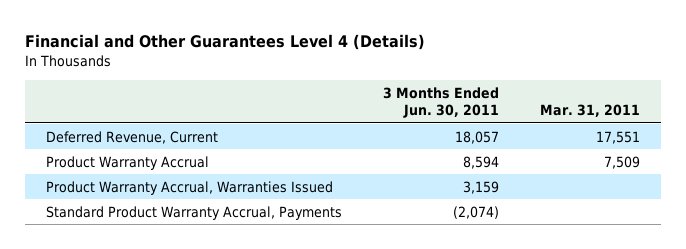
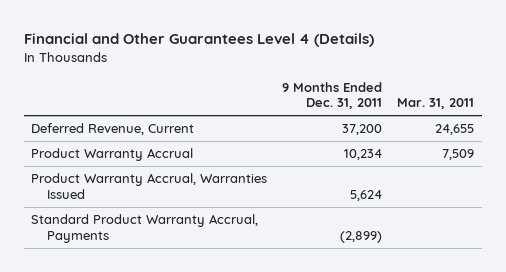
[382,86,499,119] 3 Months Ended Jun. 30, 2011 -> none
none -> [282,81,383,110] 9 Months Ended Dec. 31, 2011
[596,130,641,144] 17,551 -> [435,124,475,136] 24,655

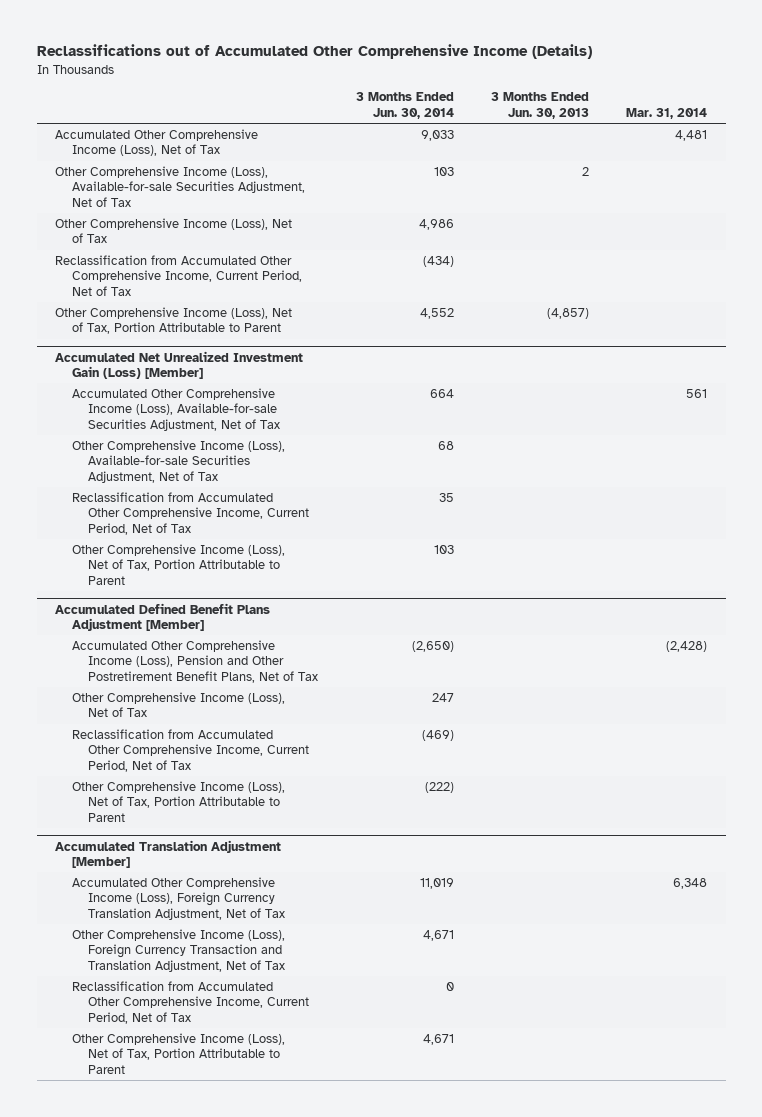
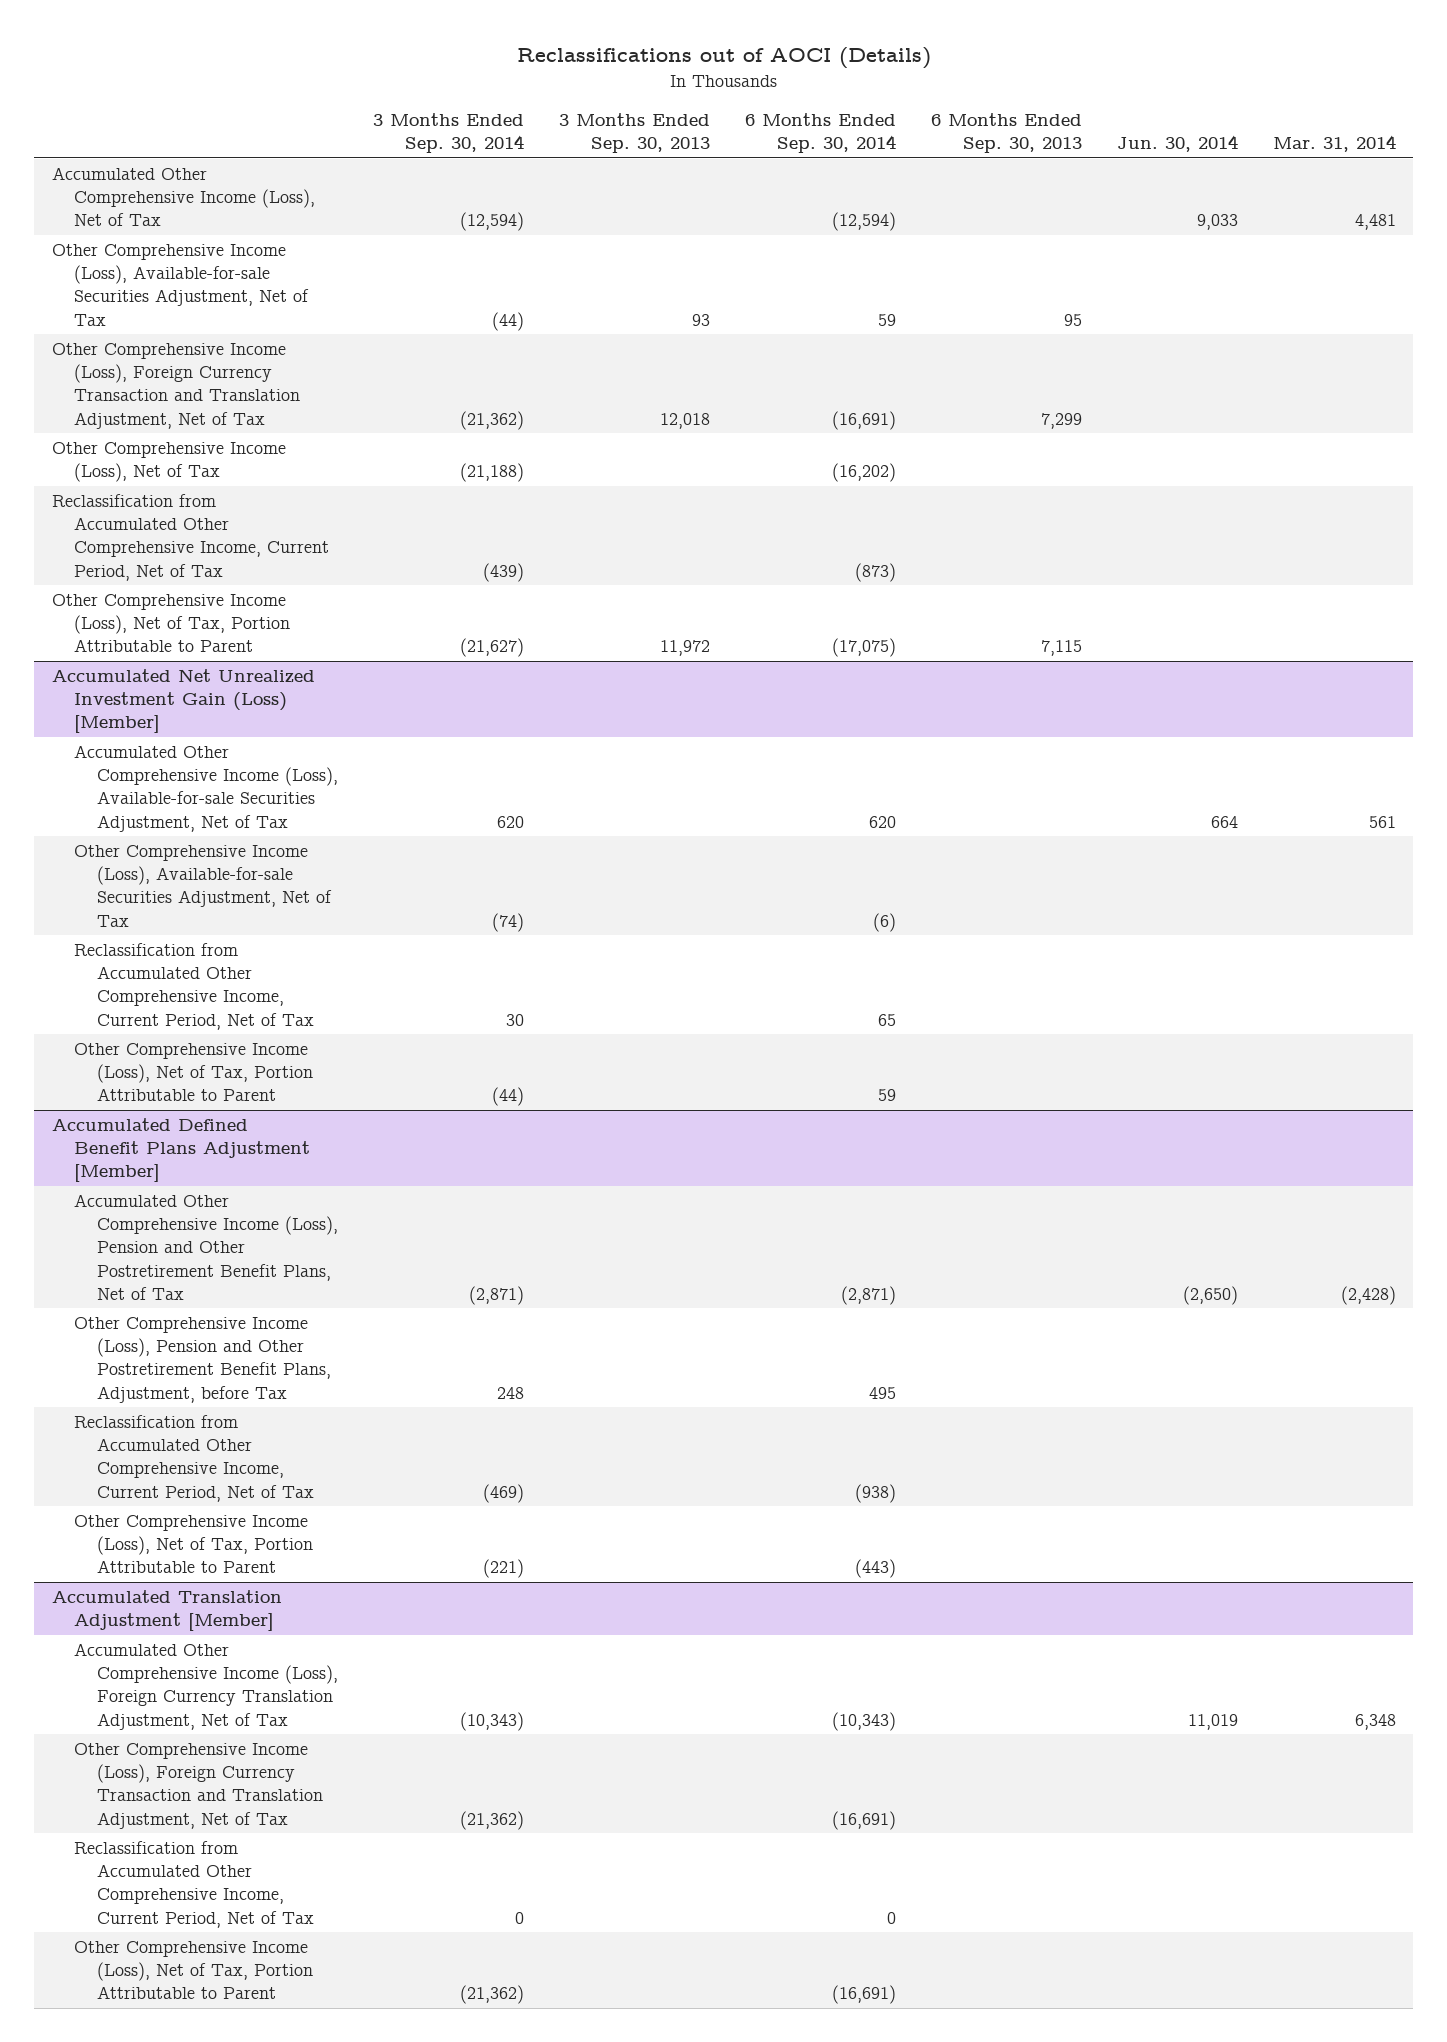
[36,44,592,60] Reclassifications out of Accumulated Other Comprehensive Income (Details) -> [516,47,931,70] Reclassifications out of AOCI (Details)
[355,92,454,119] 3 Months Ended Jun. 30, 2014 -> none
[490,92,589,119] 3 Months Ended Jun. 30, 2013 -> none
none -> [372,113,524,154] 3 Months Ended Sep. 30, 2014
none -> [558,113,710,154] 3 Months Ended Sep. 30, 2013
none -> [744,113,896,154] 6 Months Ended Sep. 30, 2014
none -> [930,113,1082,154] 6 Months Ended Sep. 30, 2013
none -> [1116,135,1238,153] Jun. 30, 2014
none -> [51,342,301,429] Other Comprehensive Income (Loss), Foreign Currency Transaction and Translation Adjustment, Net of Tax
[71,692,285,718] Other Comprehensive Income (Loss), Net of Tax -> [74,1316,331,1403] Other Comprehensive Income (Loss), Pension and Other Postretirement Benefit Plans, Adjustment, before Tax

